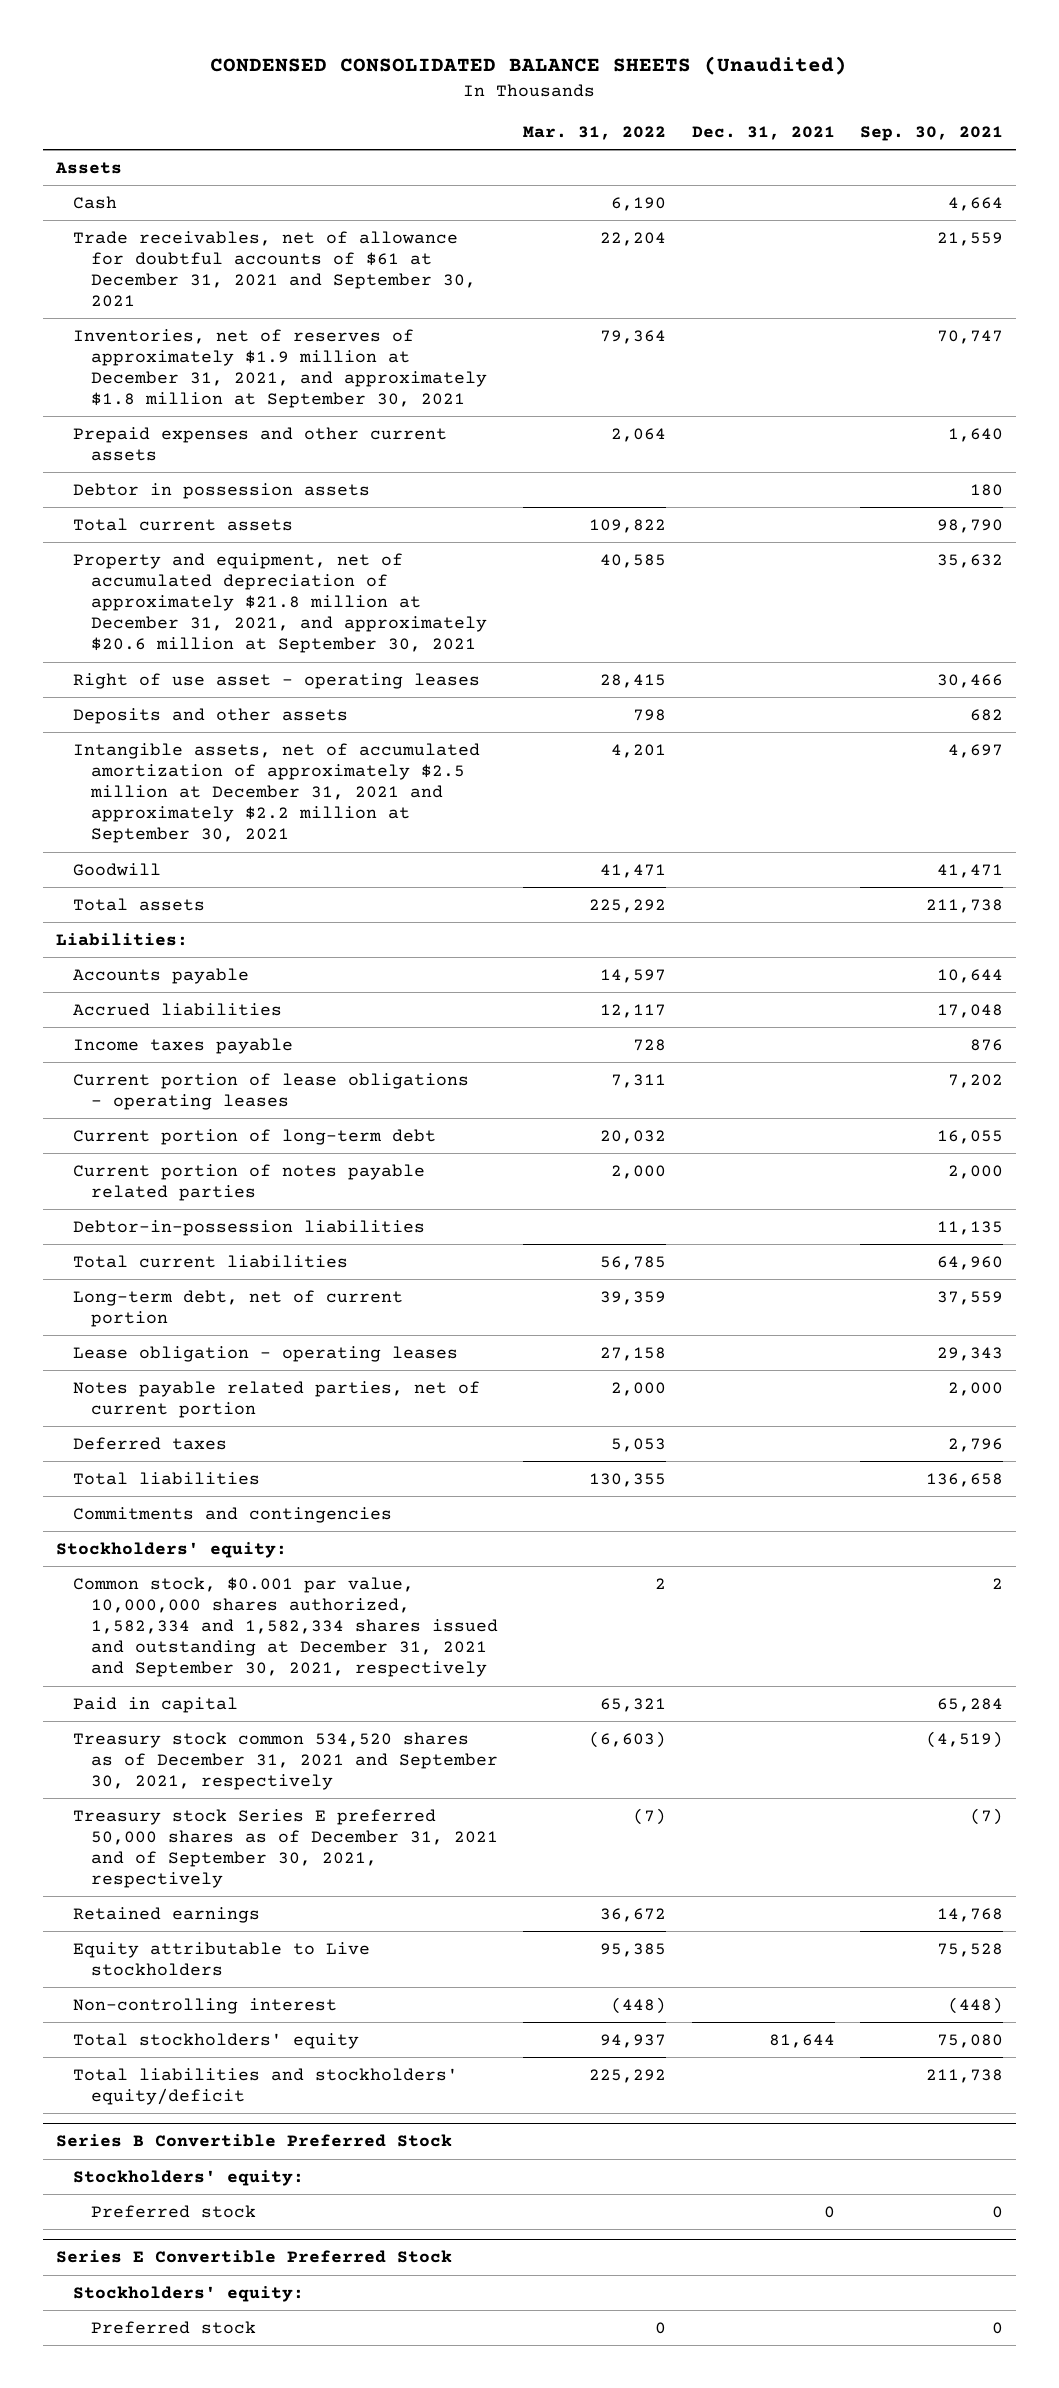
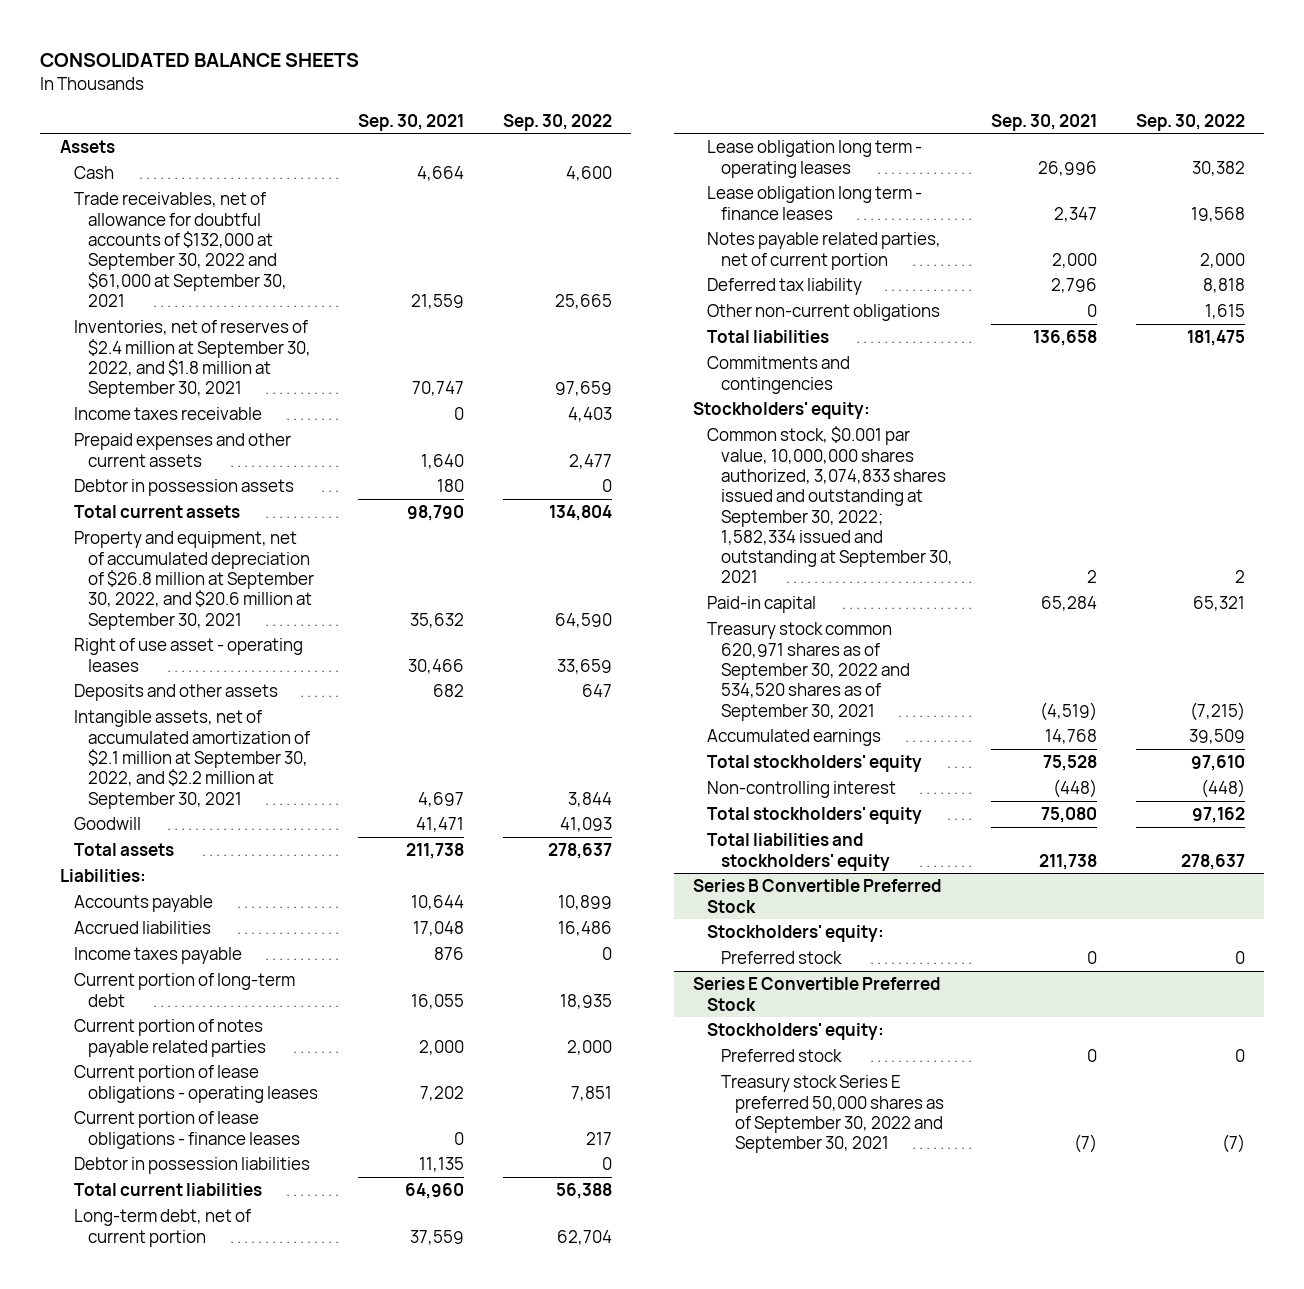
[210,56,848,76] CONDENSED CONSOLIDATED BALANCE SHEETS (Unaudited) -> [40,53,360,68] CONSOLIDATED BALANCE SHEETS
[523,126,667,141] Mar. 31, 2022 -> none
[691,126,835,141] Dec. 31, 2021 -> none
none -> [502,113,612,131] Sep. 30, 2022
[73,230,476,308] Trade receivables, net of allowance for doubtful accounts of $61 at December 31, 2021 and September 30, 2021 -> [73,192,287,307] Trade receivables, net of allowance for doubtful accounts of $132,000 at September 30, 2022 and $61,000 at September 30, 2021
[73,328,487,409] Inventories, net of reserves of approximately $1.9 million at December 31, 2021, and approximately $1.8 million at September 30, 2021 -> [73,320,311,399] Inventories, net of reserves of $2.4 million at September 30, 2022, and $1.8 million at September 30, 2021
none -> [73,407,262,421] Income taxes receivable
[73,552,487,654] Property and equipment, net of accumulated depreciation of approximately $21.8 million at December 31, 2021, and approximately $20.6 million at September 30, 2021 -> [73,531,314,630] Property and equipment, net of accumulated depreciation of $26.8 million at September 30, 2022, and $20.6 million at September 30, 2021
[73,742,481,844] Intangible assets, net of accumulated amortization of approximately $2.5 million at December 31, 2021 and approximately $2.2 million at September 30, 2021 -> [73,710,310,809] Intangible assets, net of accumulated amortization of $2.1 million at September 30, 2022, and $2.2 million at September 30, 2021
[73,1072,470,1110] Current portion of lease obligations - operating leases -> [73,1065,318,1103] Current portion of lease obligations - operating leases
none -> [73,1111,300,1149] Current portion of lease obligations - finance leases
[73,1219,426,1236] Debtor-in-possession liabilities -> [73,1157,310,1175] Debtor in possession liabilities
[73,1345,459,1362] Lease obligation - operating leases -> [706,140,922,178] Lease obligation long term - operating leases
[937,1346,1004,1361] 29,343 -> [1038,160,1098,176] 26,996
none -> [706,186,922,220] Lease obligation long term - finance leases
[73,1436,228,1450] Deferred taxes -> [706,278,862,296] Deferred tax liability
none -> [706,304,940,322] Other non-current obligations
[73,1808,498,1889] Treasury stock Series E preferred 50,000 shares as of December 31, 2021 and of September 30, 2021, respectively -> none
[73,1576,498,1678] Common stock, $0.001 par value, 10,000,000 shares authorized, 1,582,334 and 1,582,334 shares issued and outstanding at December 31, 2021 and September 30, 2021, respectively -> [706,426,953,584] Common stock, $0.001 par value, 10,000,000 shares authorized, 3,074,833 shares issued and outstanding at September 30, 2022; 1,582,334 issued and outstanding at September 30, 2021
[73,1696,239,1713] Paid in capital -> [706,596,816,614] Paid-in capital
[73,1731,498,1791] Treasury stock common 534,520 shares as of December 31, 2021 and September 30, 2021, respectively -> [706,622,910,721] Treasury stock common 620,971 shares as of September 30, 2022 and 534,520 shares as of September 30, 2021
[73,1906,261,1923] Retained earnings -> [706,729,881,747] Accumulated earnings
[73,1941,371,1976] Equity attributable to Live stockholders -> [706,755,922,773] Total stockholders' equity
[73,2067,459,2105] Total liabilities and stockholders' equity/deficit -> [706,833,890,871] Total liabilities and stockholders' equity
none -> [720,1075,945,1154] Treasury stock Series E preferred 50,000 shares as of September 30, 2022 and September 30, 2021

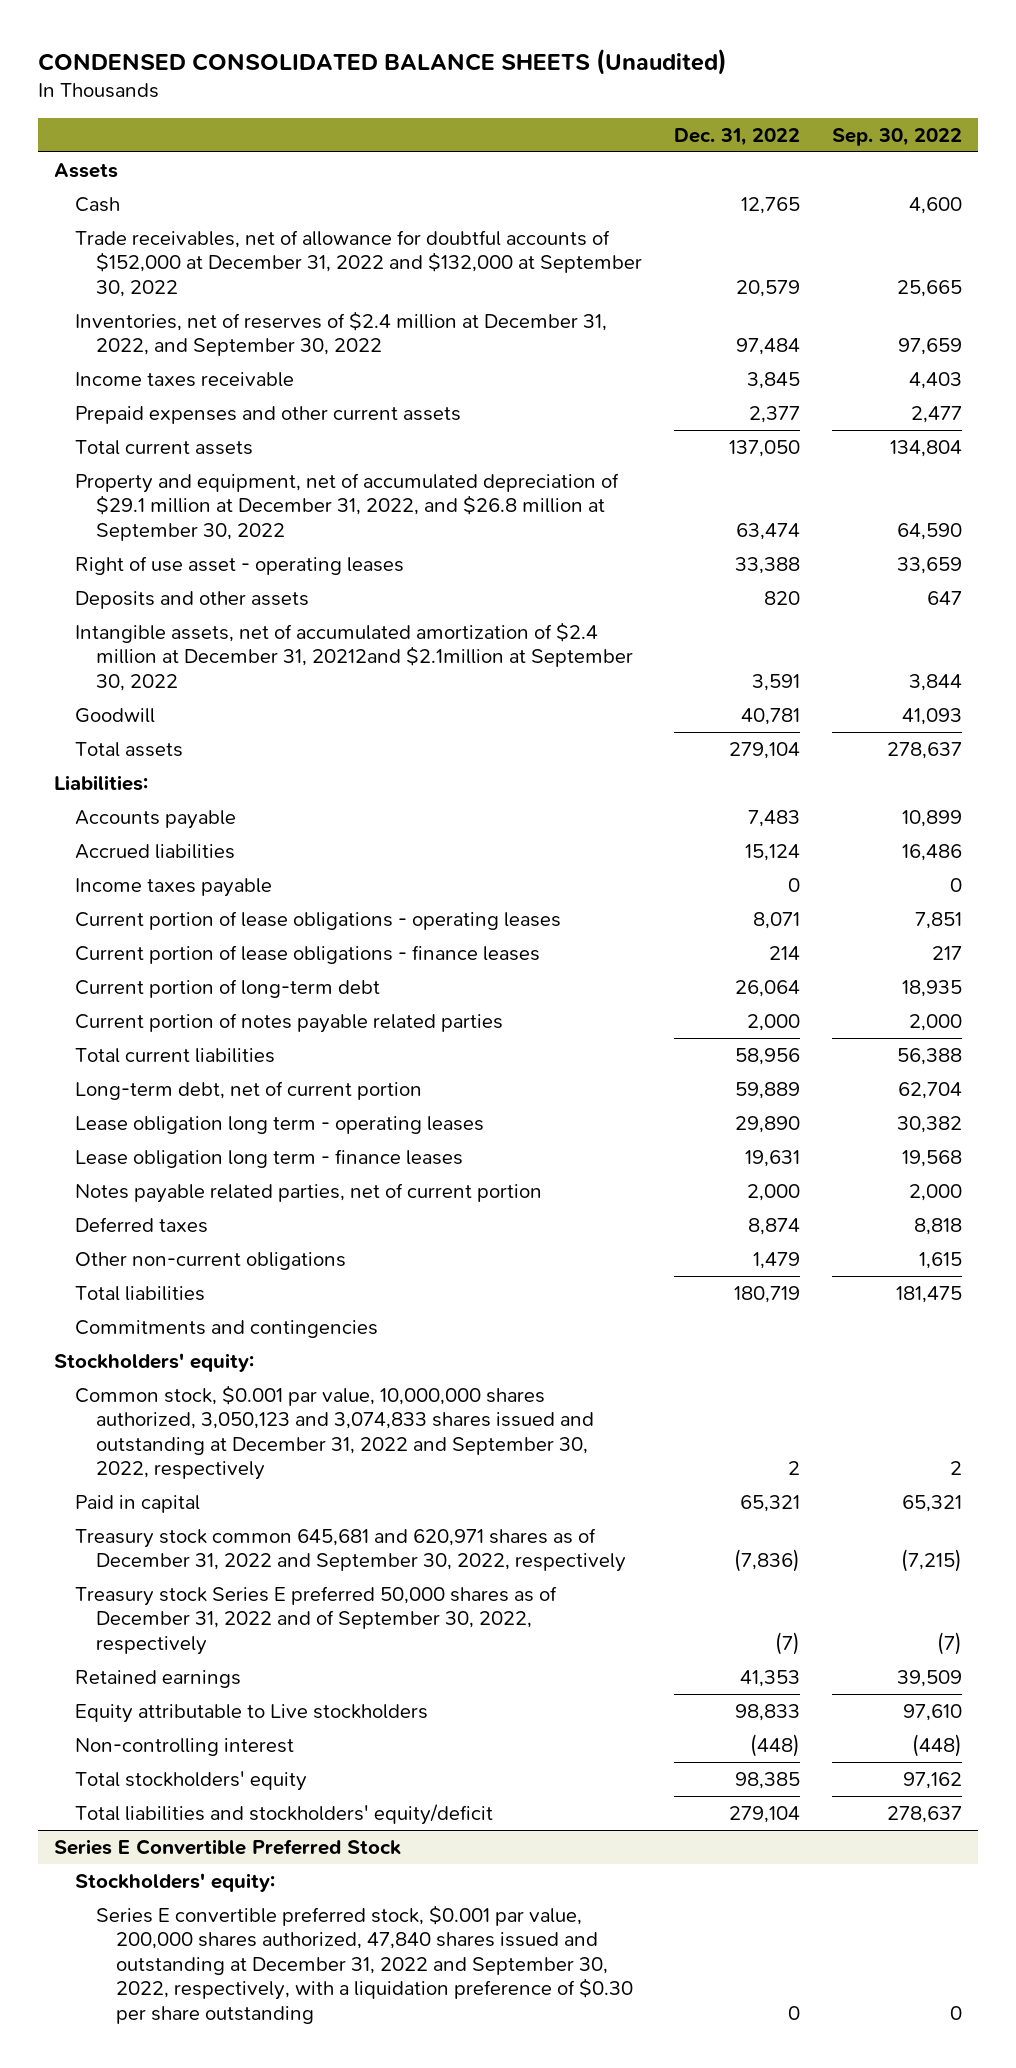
[40,53,360,68] CONSOLIDATED BALANCE SHEETS -> [37,48,727,75] CONDENSED CONSOLIDATED BALANCE SHEETS (Unaudited)
[358,113,465,131] Sep. 30, 2021 -> none
none -> [673,127,800,146] Dec. 31, 2022
[73,192,287,307] Trade receivables, net of allowance for doubtful accounts of $132,000 at September 30, 2022 and $61,000 at September 30, 2021 -> [74,229,642,297] Trade receivables, net of allowance for doubtful accounts of $152,000 at December 31, 2022 and $132,000 at September 30, 2022
[73,320,311,399] Inventories, net of reserves of $2.4 million at September 30, 2022, and $1.8 million at September 30, 2021 -> [74,310,607,357] Inventories, net of reserves of $2.4 million at December 31, 2022, and September 30, 2022
[73,479,294,497] Debtor in possession assets -> none
[73,531,314,630] Property and equipment, net of accumulated depreciation of $26.8 million at September 30, 2022, and $20.6 million at September 30, 2021 -> [74,472,619,541] Property and equipment, net of accumulated depreciation of $29.1 million at December 31, 2022, and $26.8 million at September 30, 2022
[73,710,310,809] Intangible assets, net of accumulated amortization of $2.1 million at September 30, 2022, and $2.2 million at September 30, 2021 -> [74,621,633,691] Intangible assets, net of accumulated amortization of $2.4 million at December 31, 20212and $2.1million at September 30, 2022
[73,1157,310,1175] Debtor in possession liabilities -> none
[73,973,295,1007] Current portion of long-term debt -> [74,978,380,998] Current portion of long-term debt
[73,1019,266,1057] Current portion of notes payable related parties -> [74,1012,503,1033] Current portion of notes payable related parties
[706,278,862,296] Deferred tax liability -> [74,1216,208,1233] Deferred taxes
[706,426,953,584] Common stock, $0.001 par value, 10,000,000 shares authorized, 3,074,833 shares issued and outstanding at September 30, 2022; 1,582,334 issued and outstanding at September 30, 2021 -> [74,1384,594,1481] Common stock, $0.001 par value, 10,000,000 shares authorized, 3,050,123 and 3,074,833 shares issued and outstanding at December 31, 2022 and September 30, 2022, respectively
[706,596,816,614] Paid-in capital -> [74,1494,200,1513] Paid in capital
[706,622,910,721] Treasury stock common 620,971 shares as of September 30, 2022 and 534,520 shares as of September 30, 2021 -> [74,1527,626,1573] Treasury stock common 645,681 and 620,971 shares as of December 31, 2022 and September 30, 2022, respectively
none -> [74,1585,557,1655] Treasury stock Series E preferred 50,000 shares as of December 31, 2022 and of September 30, 2022, respectively
[706,729,881,747] Accumulated earnings -> [74,1669,241,1688] Retained earnings
[706,755,922,773] Total stockholders' equity -> [74,1703,428,1723] Equity attributable to Live stockholders
[692,879,941,913] Series B Convertible Preferred Stock -> none
[706,925,884,943] Stockholders' equity: -> none
[720,951,842,965] Preferred stock -> none
[706,833,890,871] Total liabilities and stockholders' equity -> [74,1803,493,1825] Total liabilities and stockholders' equity/deficit
[720,1075,945,1154] Treasury stock Series E preferred 50,000 shares as of September 30, 2022 and September 30, 2021 -> none
[720,1049,842,1063] Preferred stock -> [95,1904,634,2025] Series E convertible preferred stock, $0.001 par value, 200,000 shares authorized, 47,840 shares issued and outstanding at December 31, 2022 and September 30, 2022, respectively, with a liquidation preference of $0.30 per share outstanding

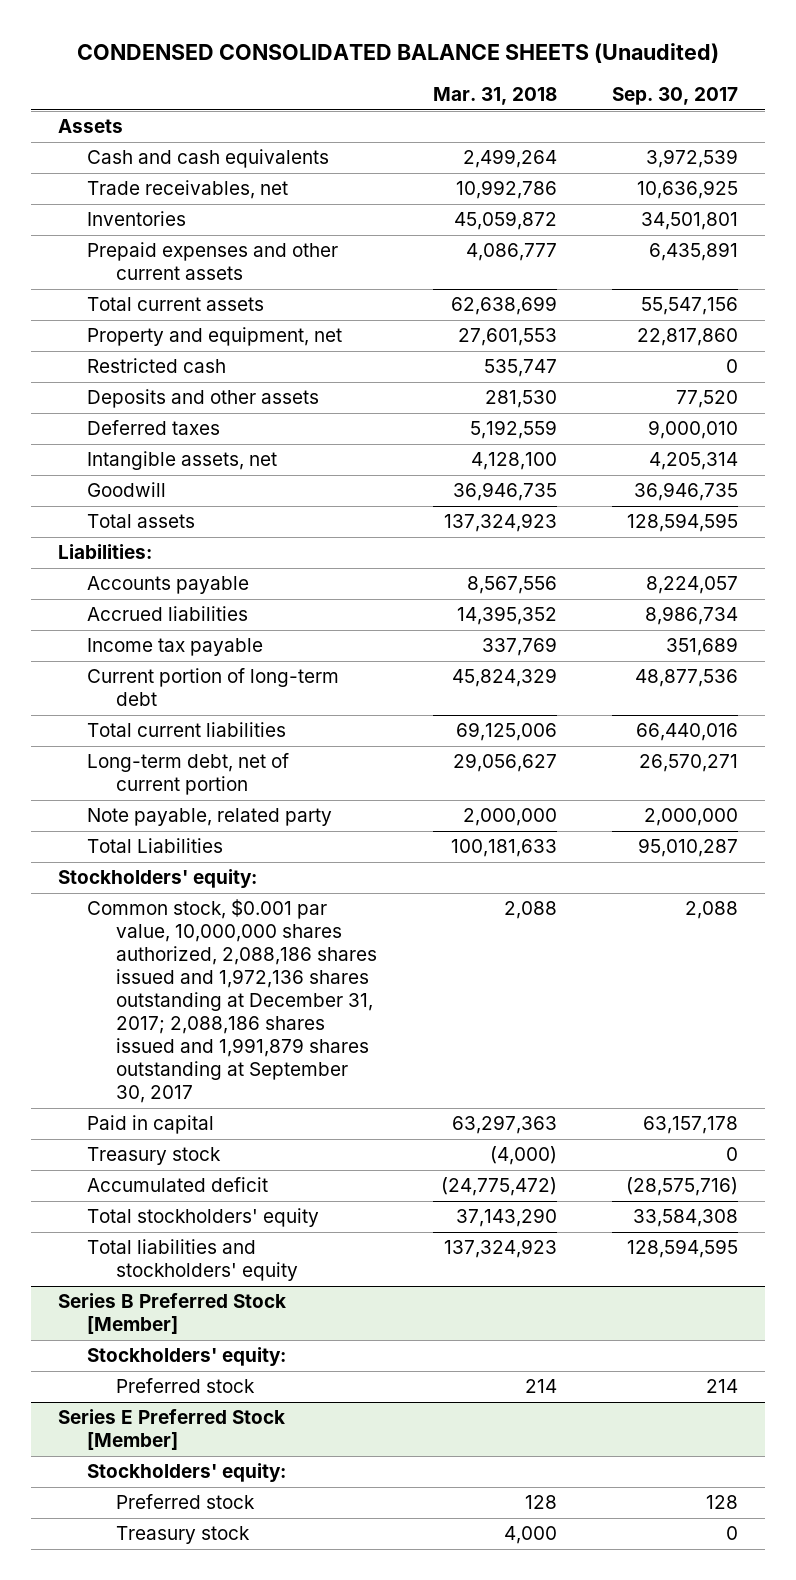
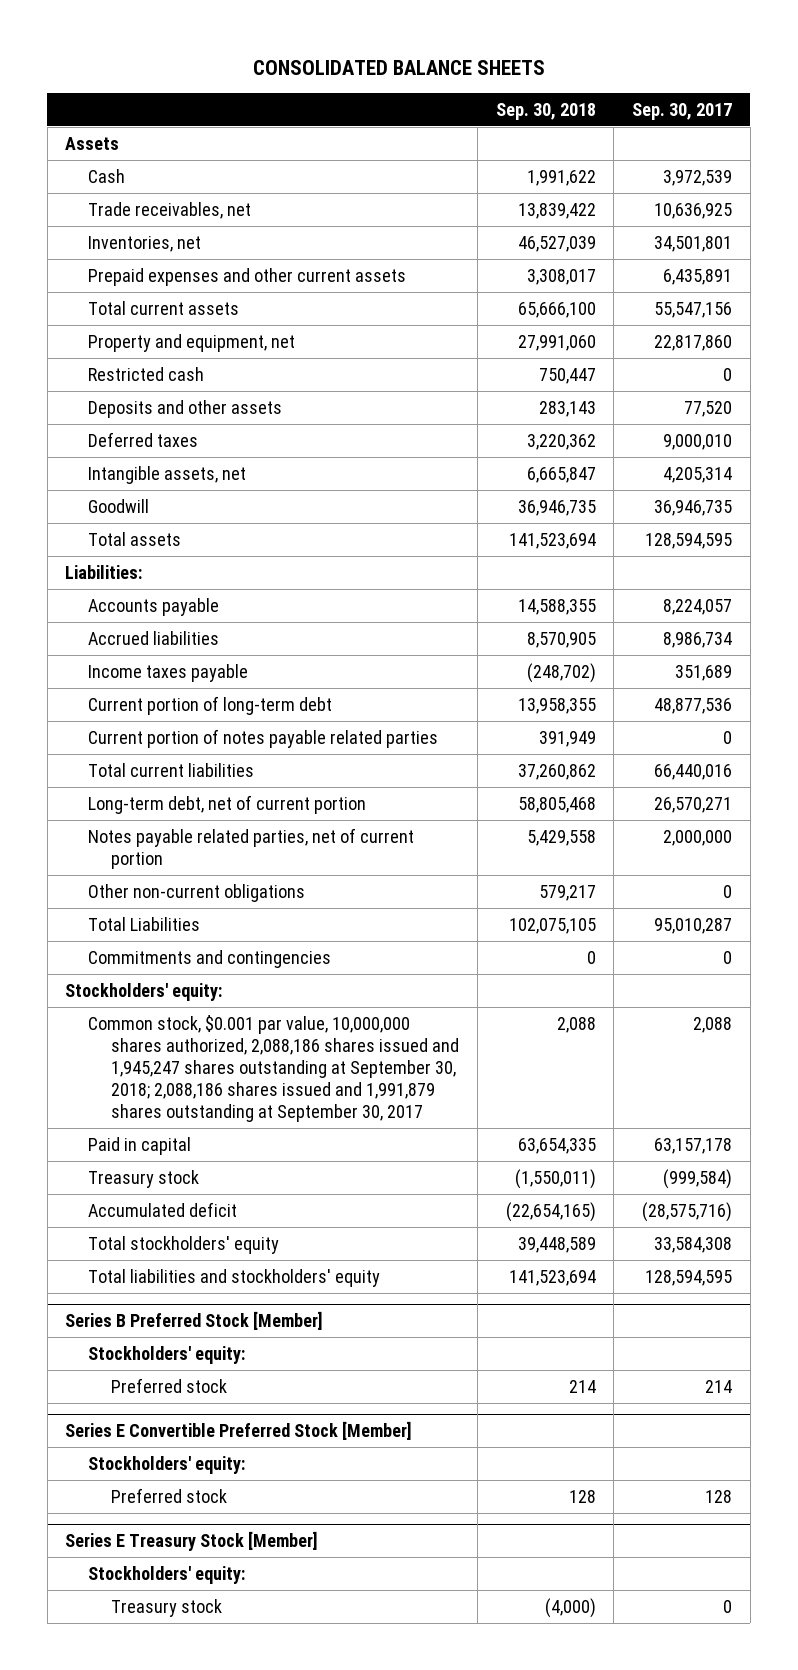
[76,43,719,64] CONDENSED CONSOLIDATED BALANCE SHEETS (Unaudited) -> [252,60,545,76] CONSOLIDATED BALANCE SHEETS
[432,87,557,106] Mar. 31, 2018 -> none
none -> [495,102,596,120] Sep. 30, 2018
[87,149,330,169] Cash and cash equivalents -> [88,168,126,183] Cash
[87,211,187,227] Inventories -> [88,235,202,252] Inventories, net
[87,638,264,657] Income tax payable -> [88,663,249,682] Income taxes payable
none -> [88,728,439,748] Current portion of notes payable related parties
[87,808,333,827] Note payable, related party -> none
none -> [88,827,415,869] Notes payable related parties, net of current portion
none -> [88,883,306,902] Other non-current obligations
none -> [88,949,332,968] Commitments and contingencies
[87,899,378,1104] Common stock, $0.001 par value, 10,000,000 shares authorized, 2,088,186 shares issued and 1,972,136 shares outstanding at December 31, 2017; 2,088,186 shares issued and 1,991,879 shares outstanding at September 30, 2017 -> [88,1014,460,1122] Common stock, $0.001 par value, 10,000,000 shares authorized, 2,088,186 shares issued and 1,945,247 shares outstanding at September 30, 2018; 2,088,186 shares issued and 1,991,879 shares outstanding at September 30, 2017
[725,1147,738,1162] 0 -> [663,1168,733,1189] (999,584)
[58,1409,286,1451] Series E Preferred Stock [Member] -> [65,1420,413,1440] Series E Convertible Preferred Stock [Member]
none -> [65,1530,319,1551] Series E Treasury Stock [Member]
none -> [88,1565,246,1584] Stockholders' equity:

